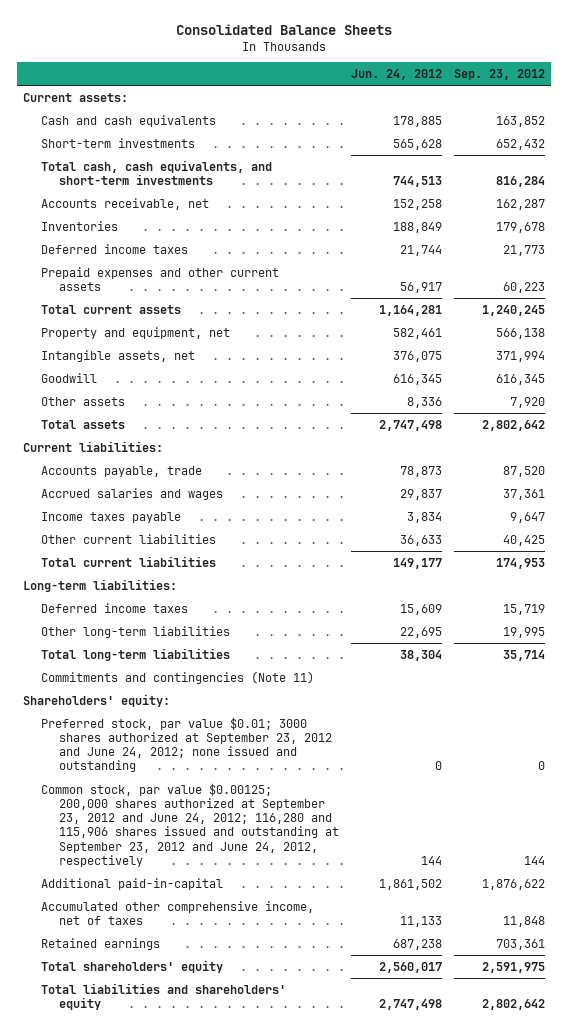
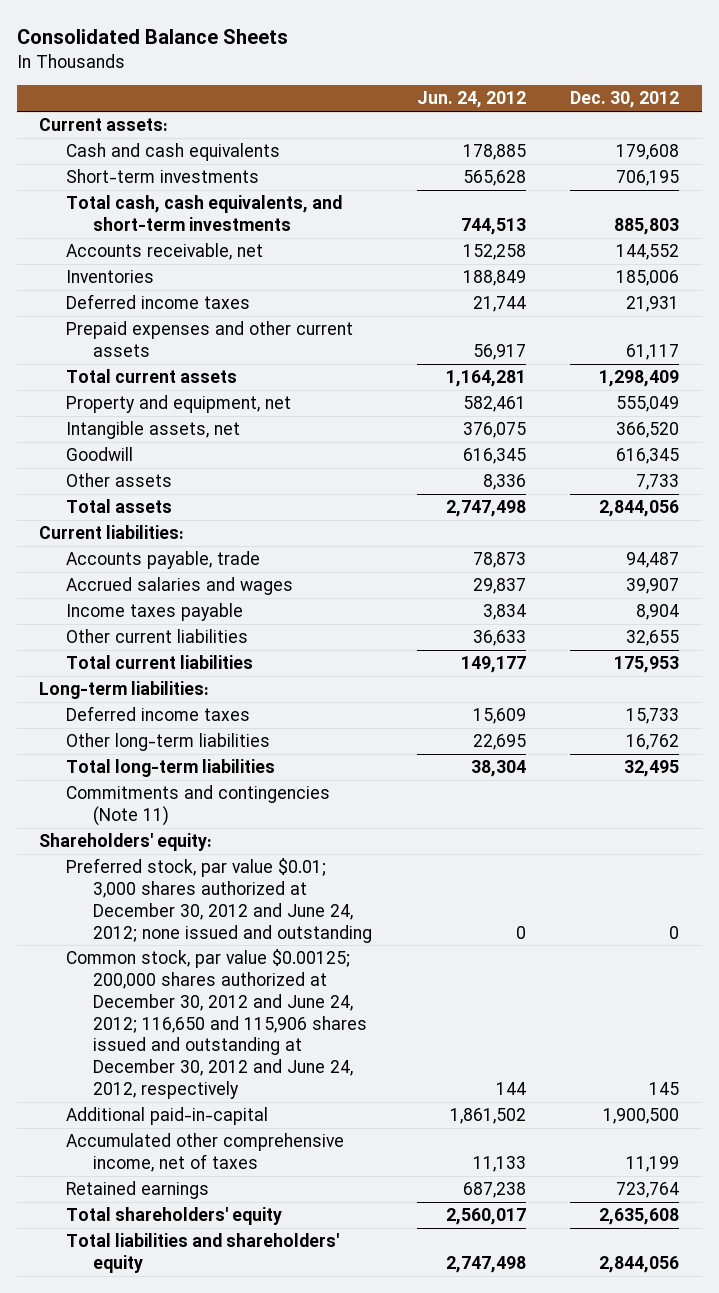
[453,68,545,80] Sep. 23, 2012 -> none
none -> [570,91,680,109] Dec. 30, 2012
[40,716,332,773] Preferred stock, par value $0.01; 3000 shares authorized at September 23, 2012 and June 24, 2012; none issued and outstanding -> [66,858,372,943] Preferred stock, par value $0.01; 3,000 shares authorized at December 30, 2012 and June 24, 2012; none issued and outstanding
[40,782,339,868] Common stock, par value $0.00125; 200,000 shares authorized at September 23, 2012 and June 24, 2012; 116,280 and 115,906 shares issued and outstanding at September 23, 2012 and June 24, 2012, respectively -> [66,949,367,1099] Common stock, par value $0.00125; 200,000 shares authorized at December 30, 2012 and June 24, 2012; 116,650 and 115,906 shares issued and outstanding at December 30, 2012 and June 24, 2012, respectively

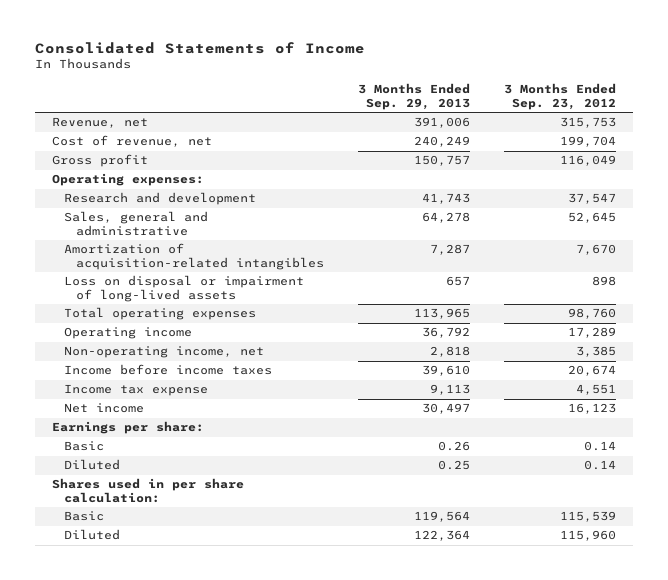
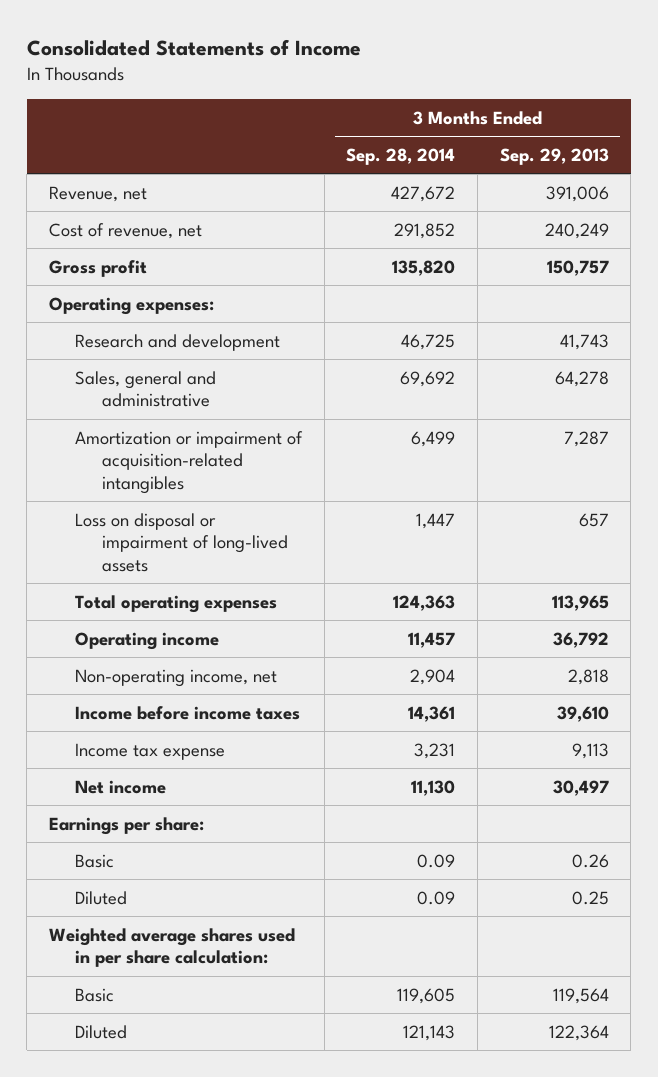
[504,83,617,110] 3 Months Ended Sep. 23, 2012 -> none
none -> [346,147,456,165] Sep. 28, 2014
[63,243,324,270] Amortization of acquisition-related intangibles -> [75,430,304,494] Amortization or impairment of acquisition-related intangibles
[51,478,244,503] Shares used in per share calculation: -> [48,927,295,968] Weighted average shares used in per share calculation:

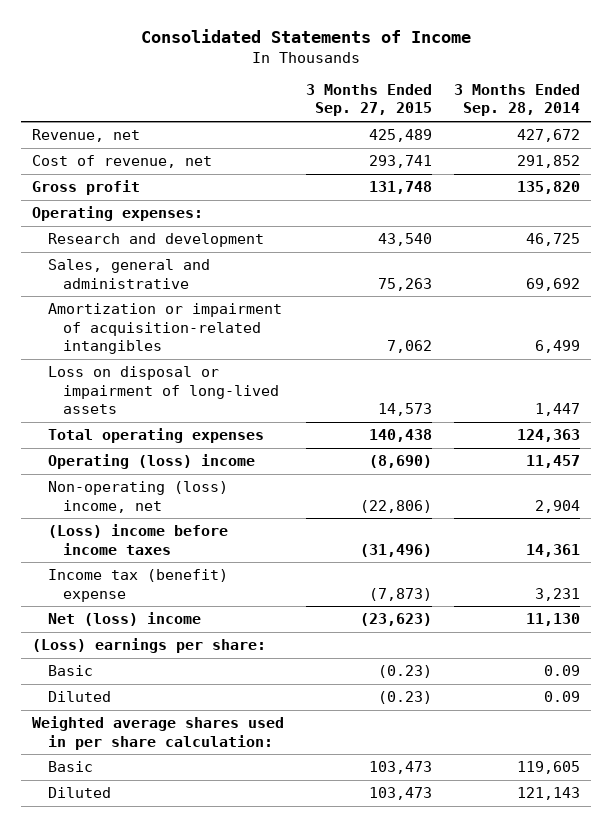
[499,147,609,165] Sep. 29, 2013 -> none
none -> [305,84,432,117] 3 Months Ended Sep. 27, 2015
[75,631,220,650] Operating income -> [47,454,255,470] Operating (loss) income
[75,668,278,687] Non-operating income, net -> [47,481,228,513] Non-operating (loss) income, net
[75,705,301,720] Income before income taxes -> [47,524,228,555] (Loss) income before income taxes
[75,742,226,760] Income tax expense -> [47,569,228,602] Income tax (benefit) expense
[75,779,167,794] Net income -> [47,612,201,627] Net (loss) income
[48,816,204,835] Earnings per share: -> [31,638,266,654] (Loss) earnings per share:

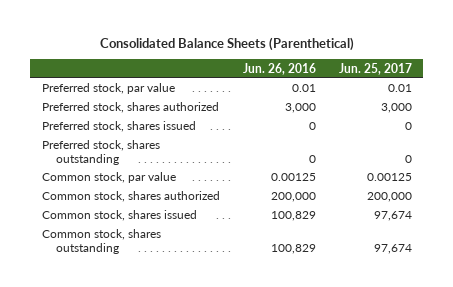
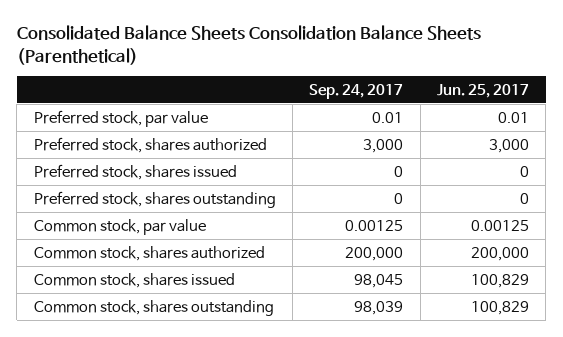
[99,36,354,51] Consolidated Balance Sheets (Parenthetical) -> [16,25,481,65] Consolidated Balance Sheets Consolidation Balance Sheets (Parenthetical)
[242,62,316,75] Jun. 26, 2016 -> none
none -> [309,83,404,99] Sep. 24, 2017
[373,211,412,222] 97,674 -> [470,273,529,288] 100,829
[373,244,412,255] 97,674 -> [470,300,529,315] 100,829

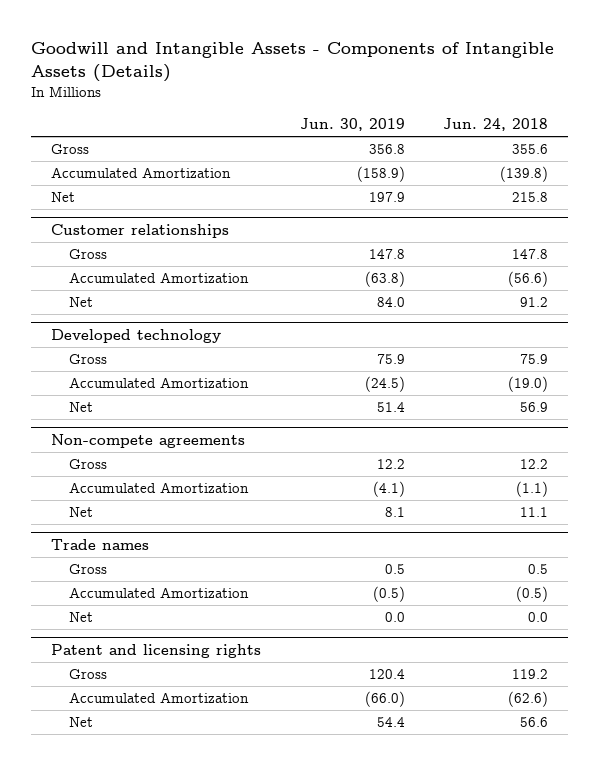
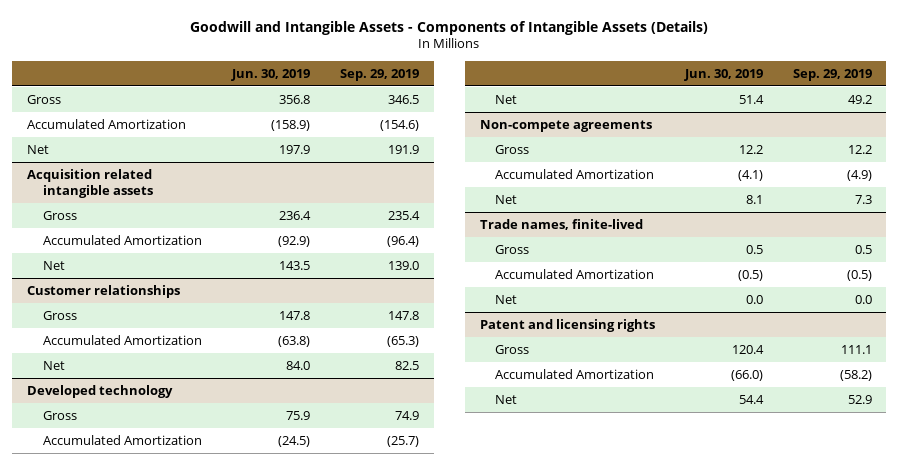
[443,117,549,131] Jun. 24, 2018 -> none
none -> [340,68,420,81] Sep. 29, 2019
none -> [27,169,153,198] Acquisition related intangible assets
none -> [42,211,77,221] Gross
none -> [42,235,202,246] Accumulated Amortization
none -> [42,261,65,271] Net
[50,538,149,550] Trade names -> [479,219,643,231] Trade names, finite-lived

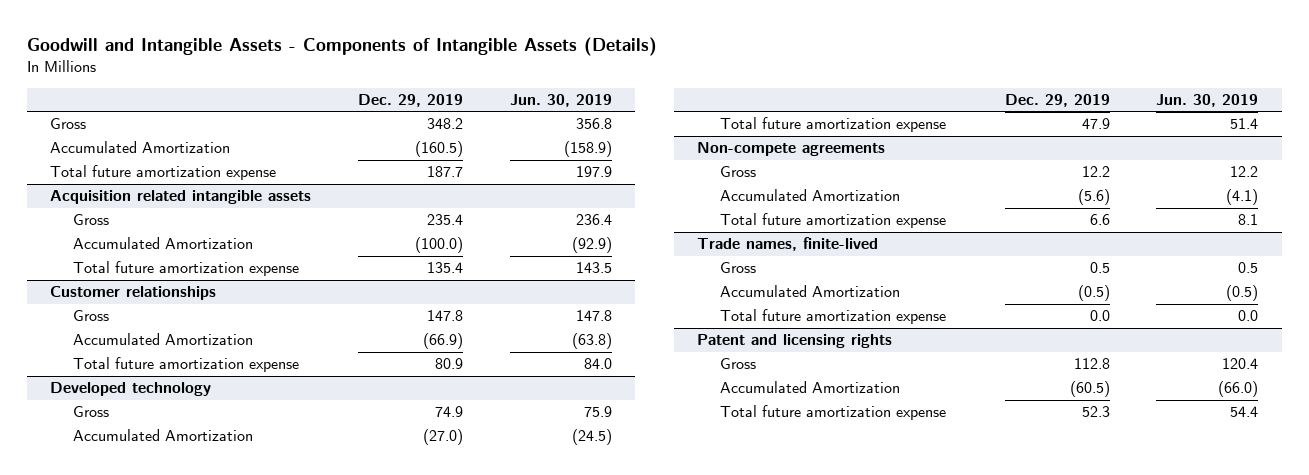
[340,68,420,81] Sep. 29, 2019 -> none
none -> [357,93,463,107] Dec. 29, 2019
[27,145,50,155] Net -> [50,165,277,181] Total future amortization expense
[42,261,65,271] Net -> [73,261,300,277] Total future amortization expense
[42,361,65,371] Net -> [73,357,300,373] Total future amortization expense
[495,95,518,105] Net -> [719,117,946,133] Total future amortization expense
[495,195,518,205] Net -> [719,213,946,229] Total future amortization expense
[495,295,518,305] Net -> [719,309,946,325] Total future amortization expense
[495,395,518,405] Net -> [719,405,946,421] Total future amortization expense

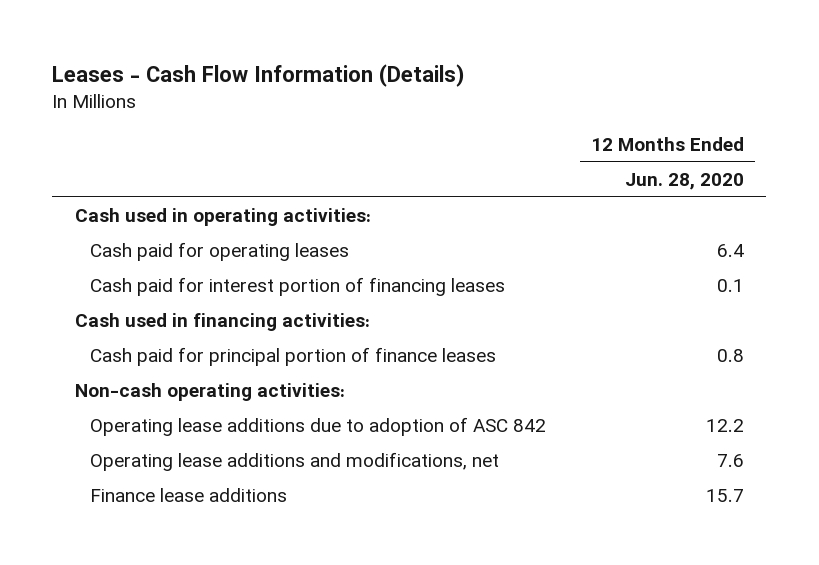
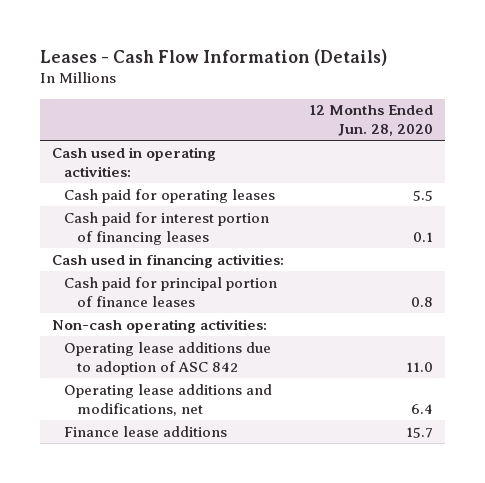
[717,244,745,258] 6.4 -> [412,189,433,201] 5.5
[706,419,745,433] 12.2 -> [405,361,433,372] 11.0
[717,454,745,468] 7.6 -> [410,403,433,414] 6.4

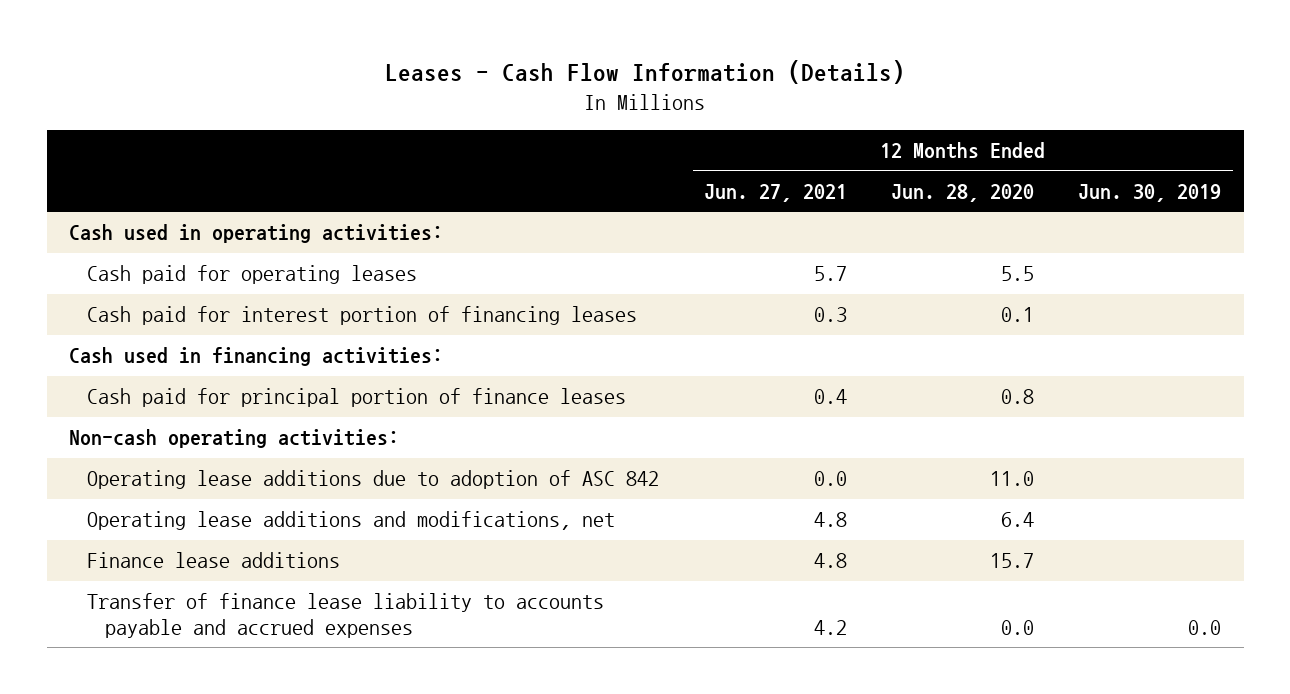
none -> [703,183,847,202] Jun. 27, 2021
none -> [1078,183,1222,202] Jun. 30, 2019
none -> [87,593,605,638] Transfer of finance lease liability to accounts payable and accrued expenses

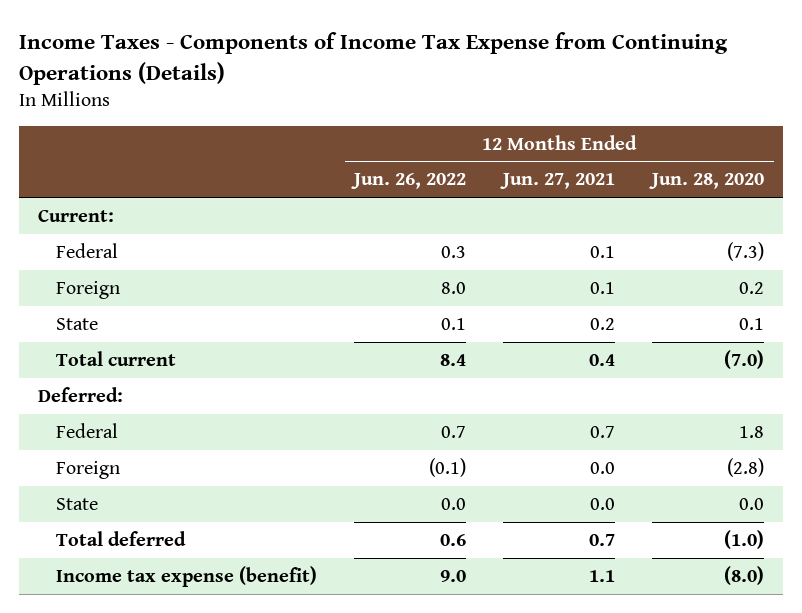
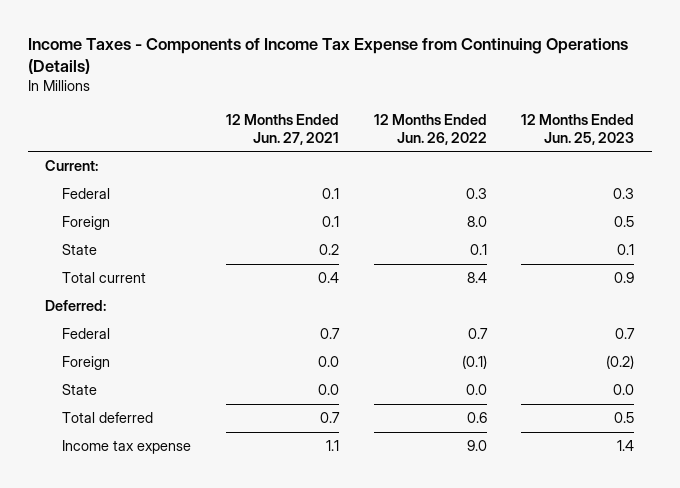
[649,173,765,190] Jun. 28, 2020 -> none
none -> [521,113,635,145] 12 Months Ended Jun. 25, 2023
[56,565,318,587] Income tax expense (benefit) -> [61,440,191,455] Income tax expense

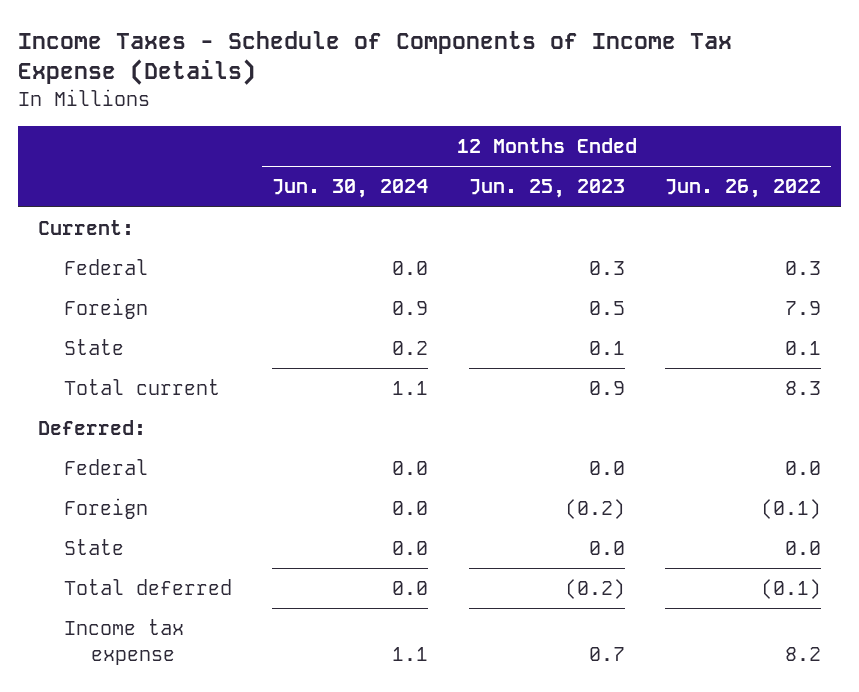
[27,37,628,75] Income Taxes - Components of Income Tax Expense from Continuing Operations (Details) -> [17,30,732,86] Income Taxes - Schedule of Components of Income Tax Expense (Details)
[225,113,339,145] 12 Months Ended Jun. 27, 2021 -> none
none -> [272,179,429,199] Jun. 30, 2024
[466,216,487,228] 8.0 -> [784,301,821,316] 7.9
[466,272,487,284] 8.4 -> [784,381,821,396] 8.3
[467,328,488,340] 0.7 -> [784,461,821,476] 0.0
[615,328,636,340] 0.7 -> [588,461,625,476] 0.0
[466,412,487,424] 0.6 -> [760,579,821,600] (0.1)
[614,412,635,424] 0.5 -> [564,579,625,600] (0.2)
[466,440,487,452] 9.0 -> [784,646,821,661] 8.2
[617,440,635,452] 1.4 -> [588,646,625,661] 0.7

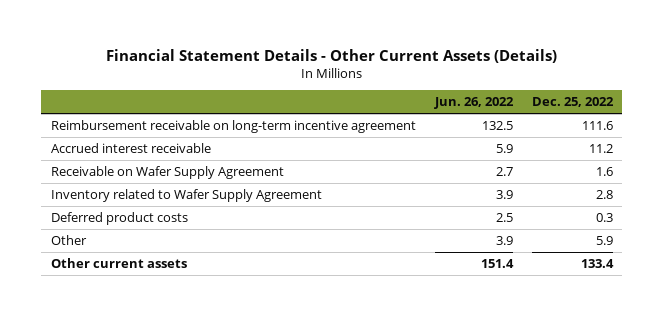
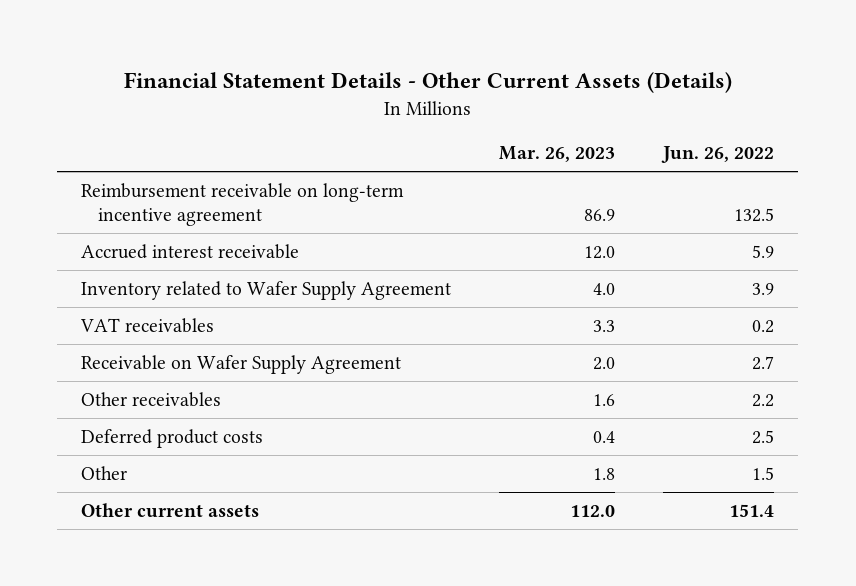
[531,97,614,108] Dec. 25, 2022 -> none
none -> [499,146,616,163] Mar. 26, 2023
none -> [80,317,215,333] VAT receivables
[50,166,284,180] Receivable on Wafer Supply Agreement -> [81,354,402,374] Receivable on Wafer Supply Agreement
none -> [81,391,222,407] Other receivables
[495,236,513,246] 3.9 -> [752,466,775,480] 1.5

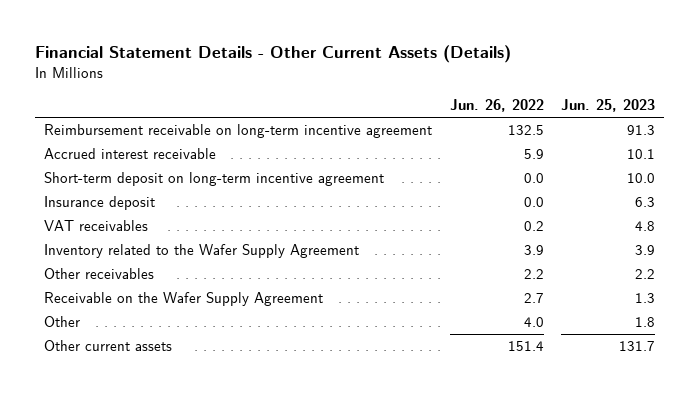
[499,146,616,163] Mar. 26, 2023 -> none
none -> [561,99,656,113] Jun. 25, 2023
[81,280,452,300] Inventory related to Wafer Supply Agreement -> none
none -> [44,172,385,187] Short-term deposit on long-term incentive agreement
none -> [44,196,156,211] Insurance deposit
[81,354,402,374] Receivable on Wafer Supply Agreement -> none
none -> [44,244,360,259] Inventory related to the Wafer Supply Agreement
[81,428,264,448] Deferred product costs -> none
none -> [44,292,324,307] Receivable on the Wafer Supply Agreement
[752,466,775,480] 1.5 -> [523,317,544,328] 4.0

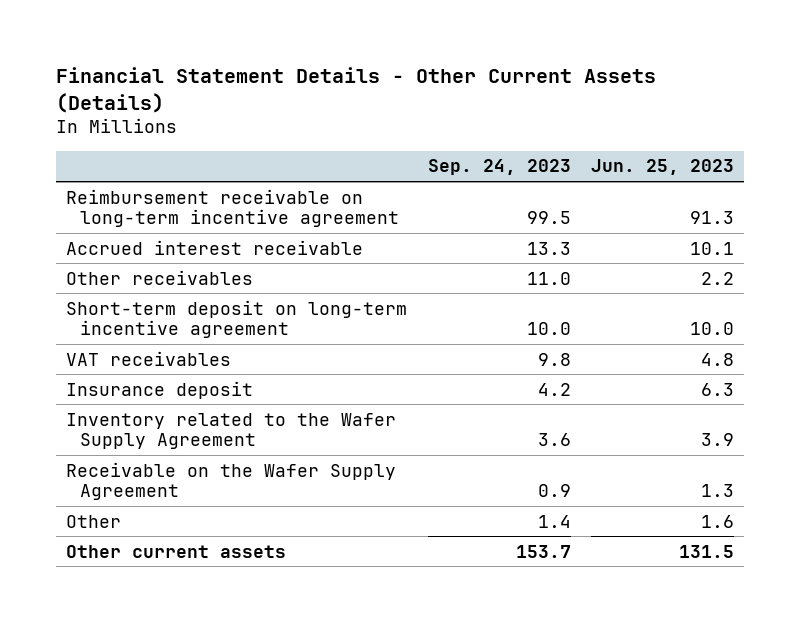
[449,99,544,113] Jun. 26, 2022 -> none
none -> [427,159,571,176] Sep. 24, 2023
[44,268,155,280] Other receivables -> [66,269,254,285] Other receivables
[44,196,156,211] Insurance deposit -> [66,380,254,399] Insurance deposit
[635,317,656,328] 1.8 -> [700,514,734,528] 1.6
[619,341,656,352] 131.7 -> [678,544,734,558] 131.5

